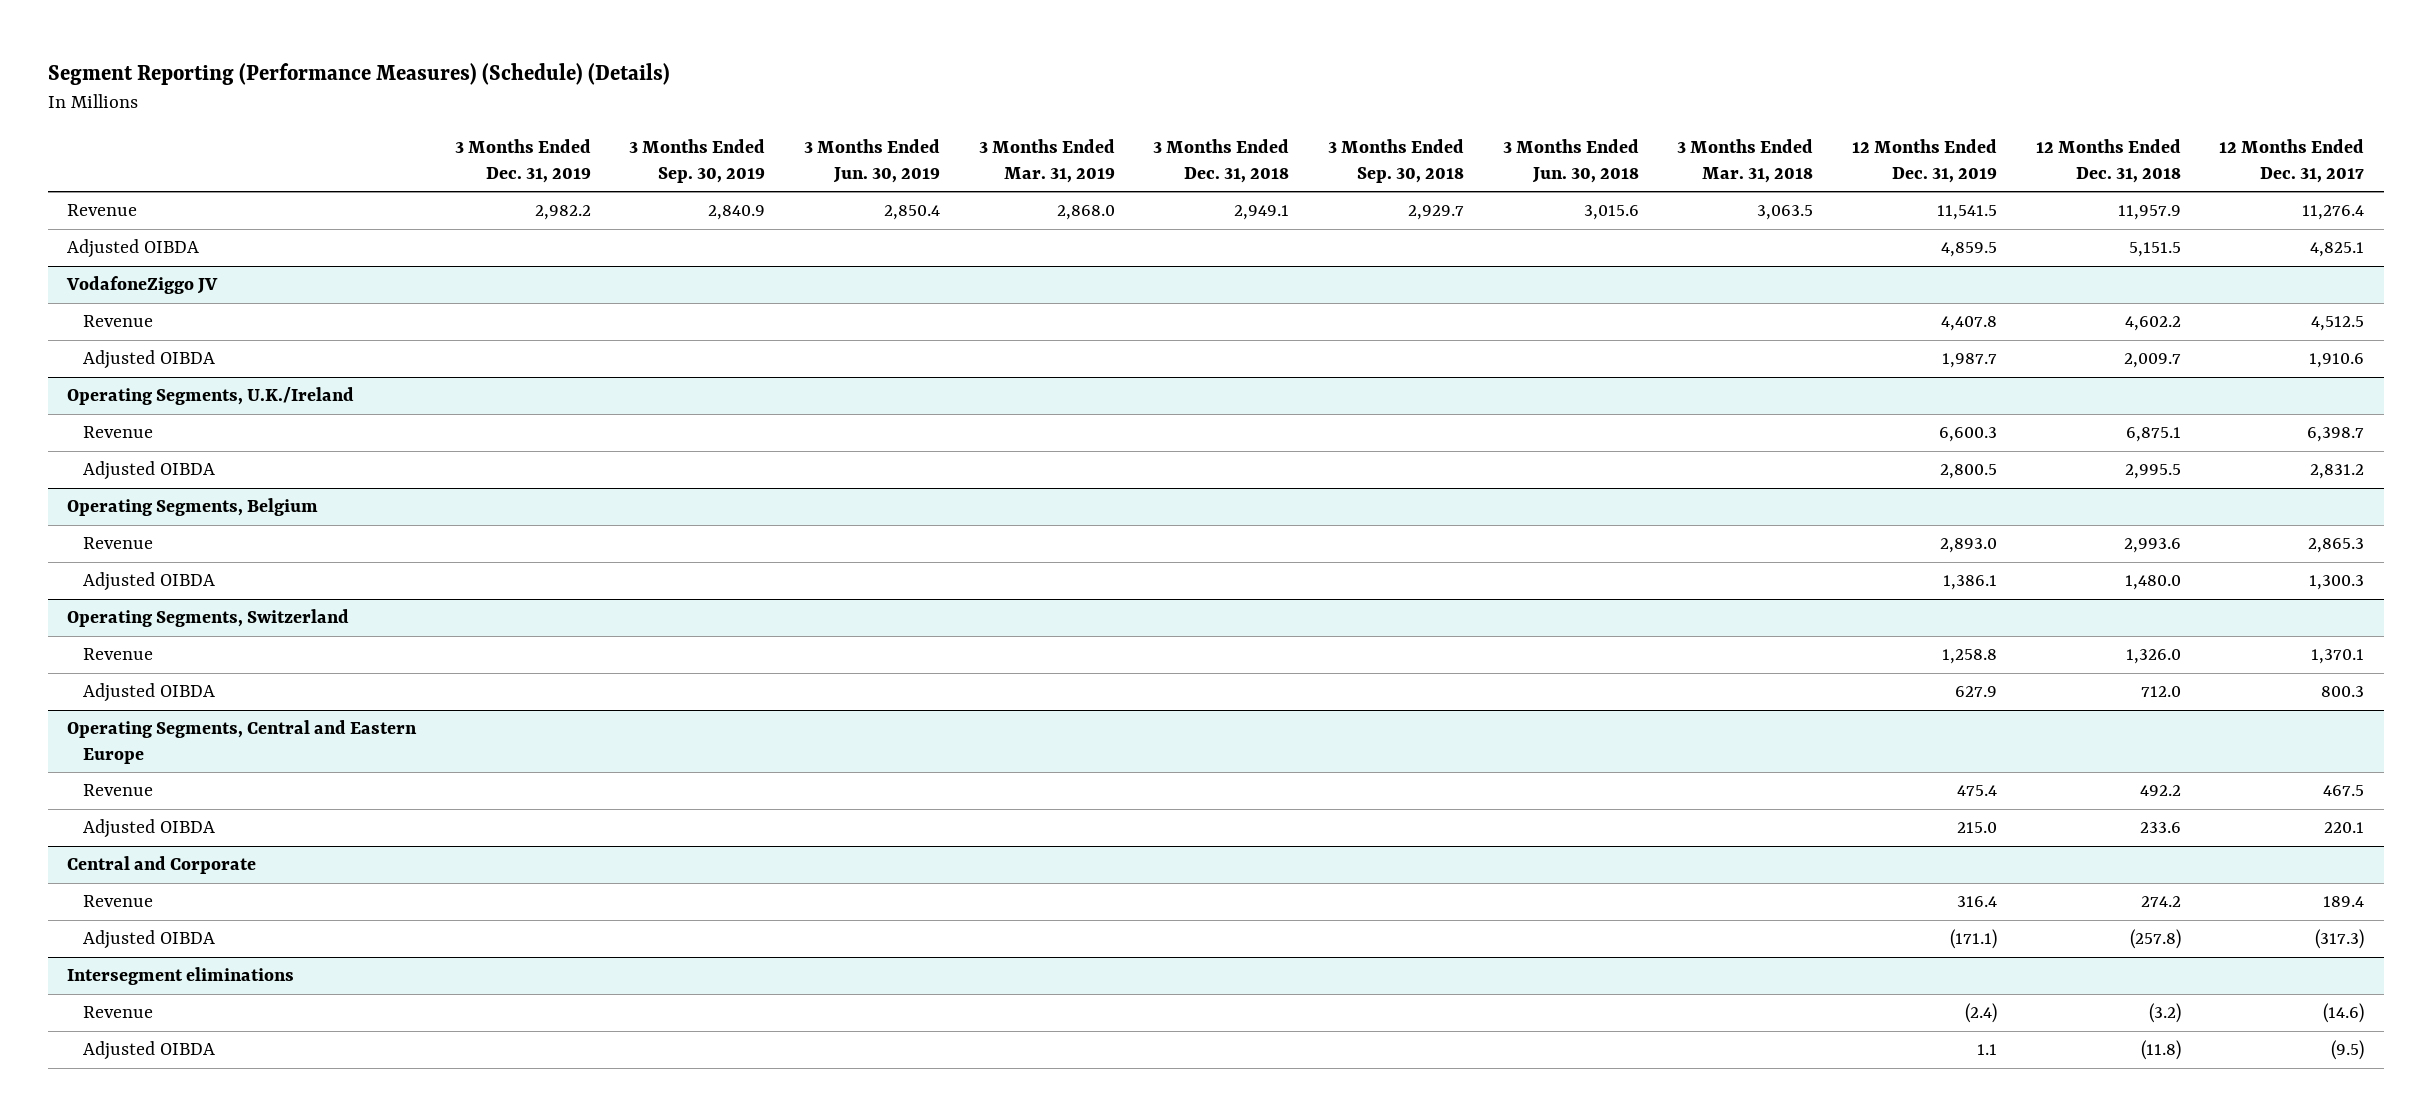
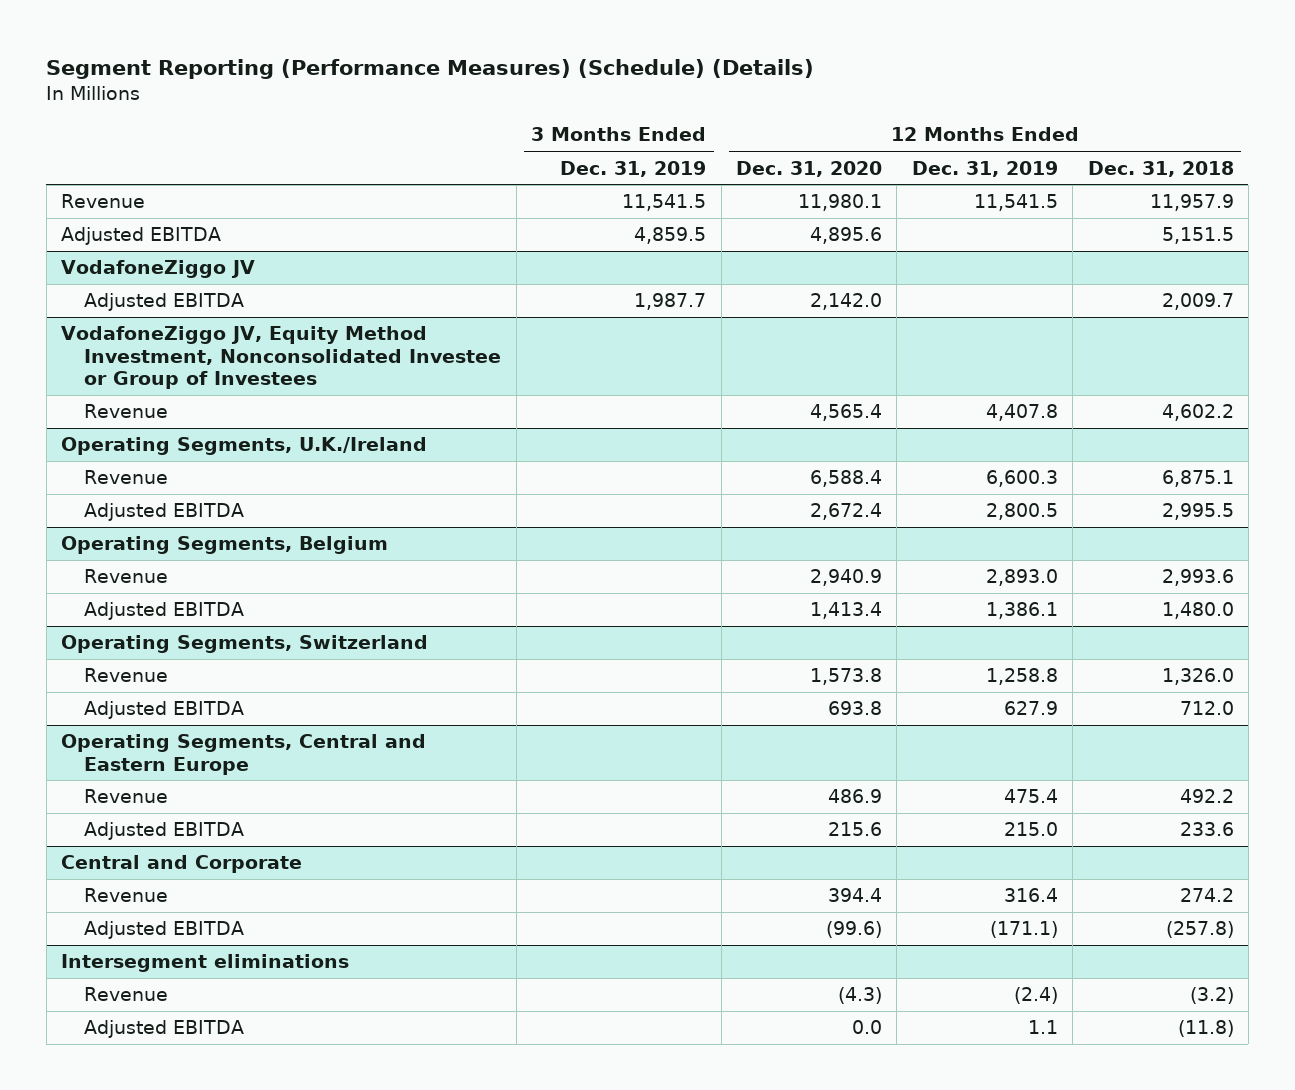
[629,139,766,183] 3 Months Ended Sep. 30, 2019 -> none
[804,139,941,183] 3 Months Ended Jun. 30, 2019 -> none
[978,139,1115,183] 3 Months Ended Mar. 31, 2019 -> none
[1153,139,1290,183] 3 Months Ended Dec. 31, 2018 -> none
[1328,139,1465,183] 3 Months Ended Sep. 30, 2018 -> none
[1502,139,1639,183] 3 Months Ended Jun. 30, 2018 -> none
[1677,139,1814,183] 3 Months Ended Mar. 31, 2018 -> none
[2219,139,2365,183] 12 Months Ended Dec. 31, 2017 -> none
none -> [736,160,883,177] Dec. 31, 2020
[67,239,200,259] Adjusted OIBDA -> none
[534,205,591,221] 2,982.2 -> [622,194,707,212] 11,541.5
none -> [61,227,222,246] Adjusted EBITDA
none -> [84,293,245,312] Adjusted EBITDA
none -> [61,326,502,389] VodafoneZiggo JV, Equity Method Investment, Nonconsolidated Investee or Group of Investees
[83,350,216,370] Adjusted OIBDA -> none
[83,461,216,481] Adjusted OIBDA -> [84,503,245,522] Adjusted EBITDA
[83,572,216,592] Adjusted OIBDA -> [84,602,245,621] Adjusted EBITDA
[83,683,216,703] Adjusted OIBDA -> [84,701,245,720] Adjusted EBITDA
[83,819,216,839] Adjusted OIBDA -> [84,822,245,841] Adjusted EBITDA
[83,930,216,950] Adjusted OIBDA -> [84,921,245,940] Adjusted EBITDA
[83,1041,216,1061] Adjusted OIBDA -> [84,1020,245,1039] Adjusted EBITDA

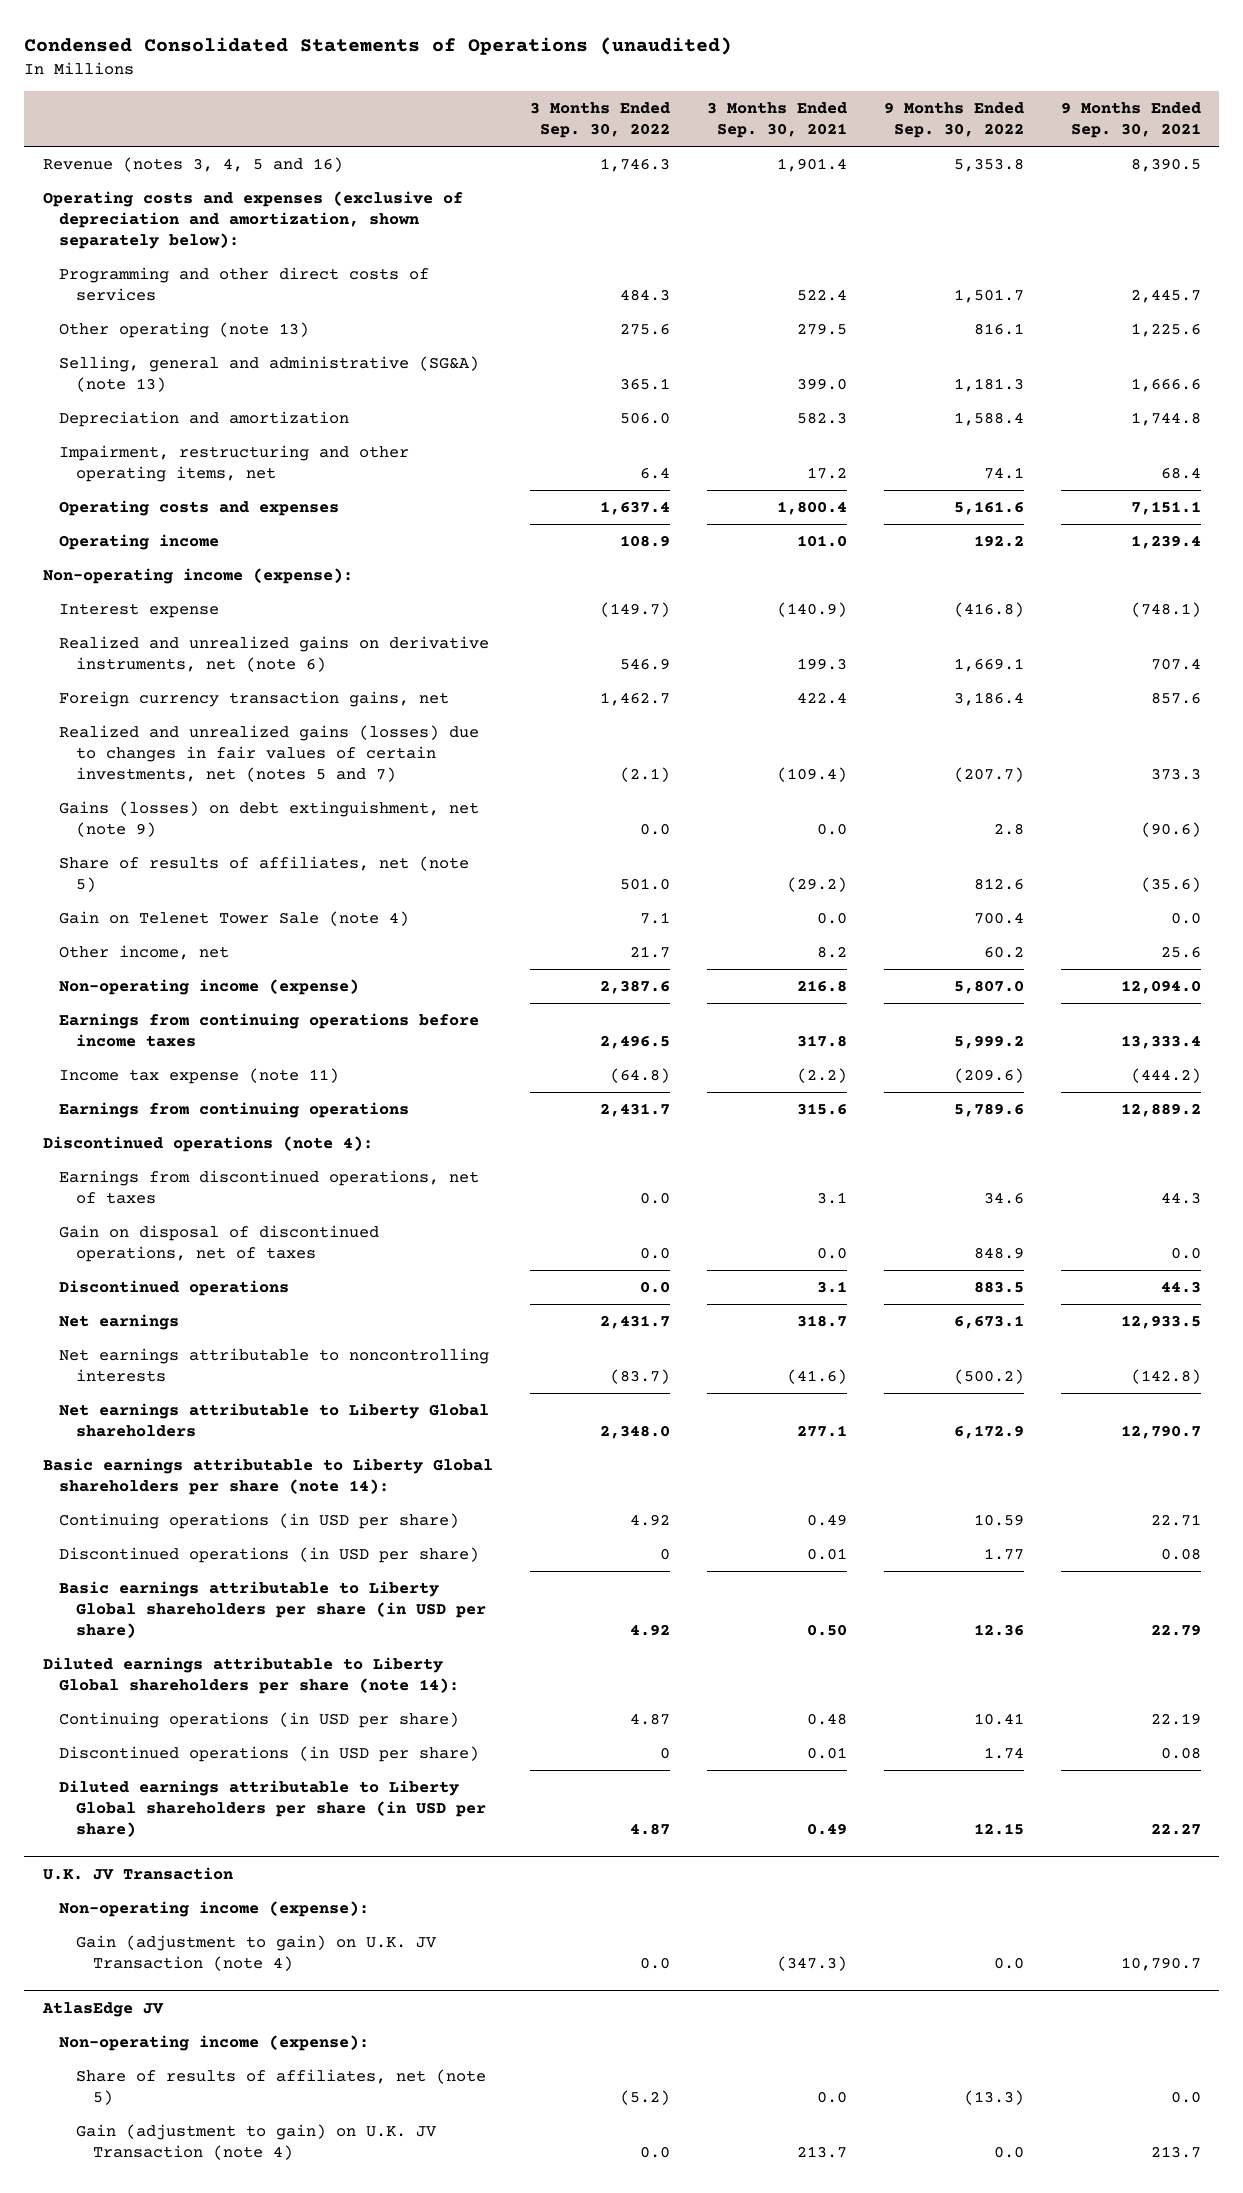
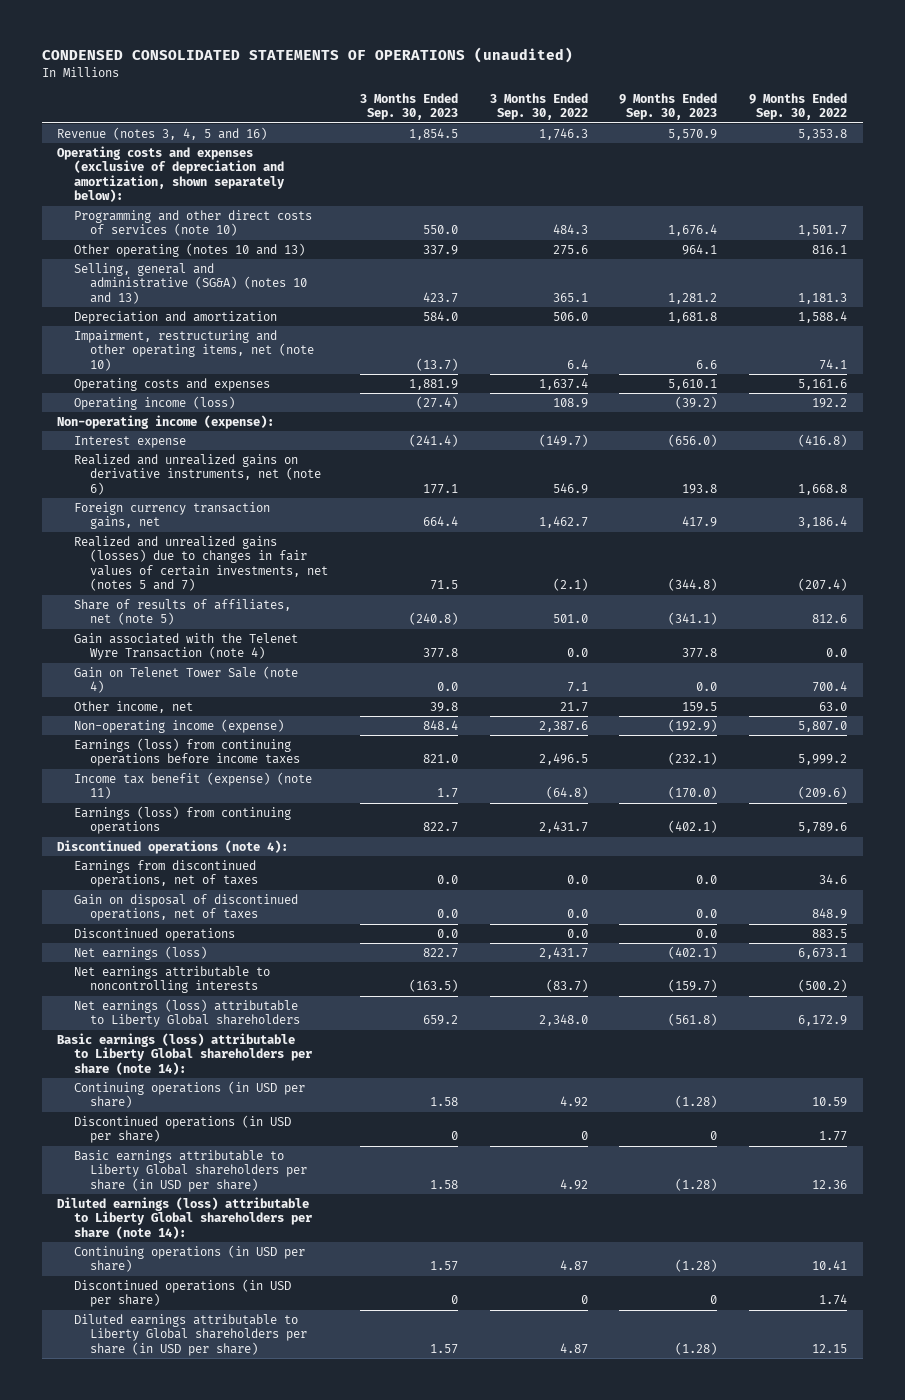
[24,36,733,55] Condensed Consolidated Statements of Operations (unaudited) -> [41,47,573,64] CONDENSED CONSOLIDATED STATEMENTS OF OPERATIONS (unaudited)
[706,102,847,139] 3 Months Ended Sep. 30, 2021 -> none
[1060,102,1201,139] 9 Months Ended Sep. 30, 2021 -> none
none -> [359,92,458,121] 3 Months Ended Sep. 30, 2023
none -> [619,92,718,121] 9 Months Ended Sep. 30, 2023
[59,267,430,302] Programming and other direct costs of services -> [73,209,312,237] Programming and other direct costs of services (note 10)
[59,322,310,339] Other operating (note 13) -> [73,242,305,257] Other operating (notes 10 and 13)
[59,356,480,393] Selling, general and administrative (SG&A) (note 13) -> [73,262,307,304] Selling, general and administrative (SG&A) (notes 10 and 13)
[59,445,410,483] Impairment, restructuring and other operating items, net -> [73,329,314,371] Impairment, restructuring and other operating items, net (note 10)
[59,534,220,551] Operating income -> [73,395,235,410] Operating income (loss)
[953,658,1024,673] 1,669.1 -> [798,483,848,495] 1,668.8
[59,801,480,838] Gains (losses) on debt extinguishment, net (note 9) -> none
[953,767,1024,783] (207.7) -> [798,578,848,592] (207.4)
none -> [73,632,298,661] Gain associated with the Telenet Wyre Transaction (note 4)
[983,946,1024,959] 60.2 -> [819,701,848,711] 63.0
[59,1013,480,1048] Earnings from continuing operations before income taxes -> [73,737,300,767] Earnings (loss) from continuing operations before income taxes
[59,1068,340,1085] Income tax expense (note 11) -> [73,771,312,800] Income tax benefit (expense) (note 11)
[59,1102,410,1119] Earnings from continuing operations -> [73,805,291,835] Earnings (loss) from continuing operations
[59,1314,180,1331] Net earnings -> [73,945,207,960] Net earnings (loss)
[59,1403,490,1438] Net earnings attributable to Liberty Global shareholders -> [73,998,300,1028] Net earnings (loss) attributable to Liberty Global shareholders
[42,1458,493,1496] Basic earnings attributable to Liberty Global shareholders per share (note 14): -> [57,1032,312,1075] Basic earnings (loss) attributable to Liberty Global shareholders per share (note 14):
[42,1657,460,1695] Diluted earnings attributable to Liberty Global shareholders per share (note 14): -> [57,1196,312,1239] Diluted earnings (loss) attributable to Liberty Global shareholders per share (note 14):
[42,1866,233,1880] U.K. JV Transaction -> none
[59,1901,370,1918] Non-operating income (expense): -> none
[76,1935,438,1972] Gain (adjustment to gain) on U.K. JV Transaction (note 4) -> none
[41,2001,164,2017] AtlasEdge JV -> none
[59,2035,370,2052] Non-operating income (expense): -> none
[76,2069,487,2106] Share of results of affiliates, net (note 5) -> none
[76,2124,438,2161] Gain (adjustment to gain) on U.K. JV Transaction (note 4) -> none

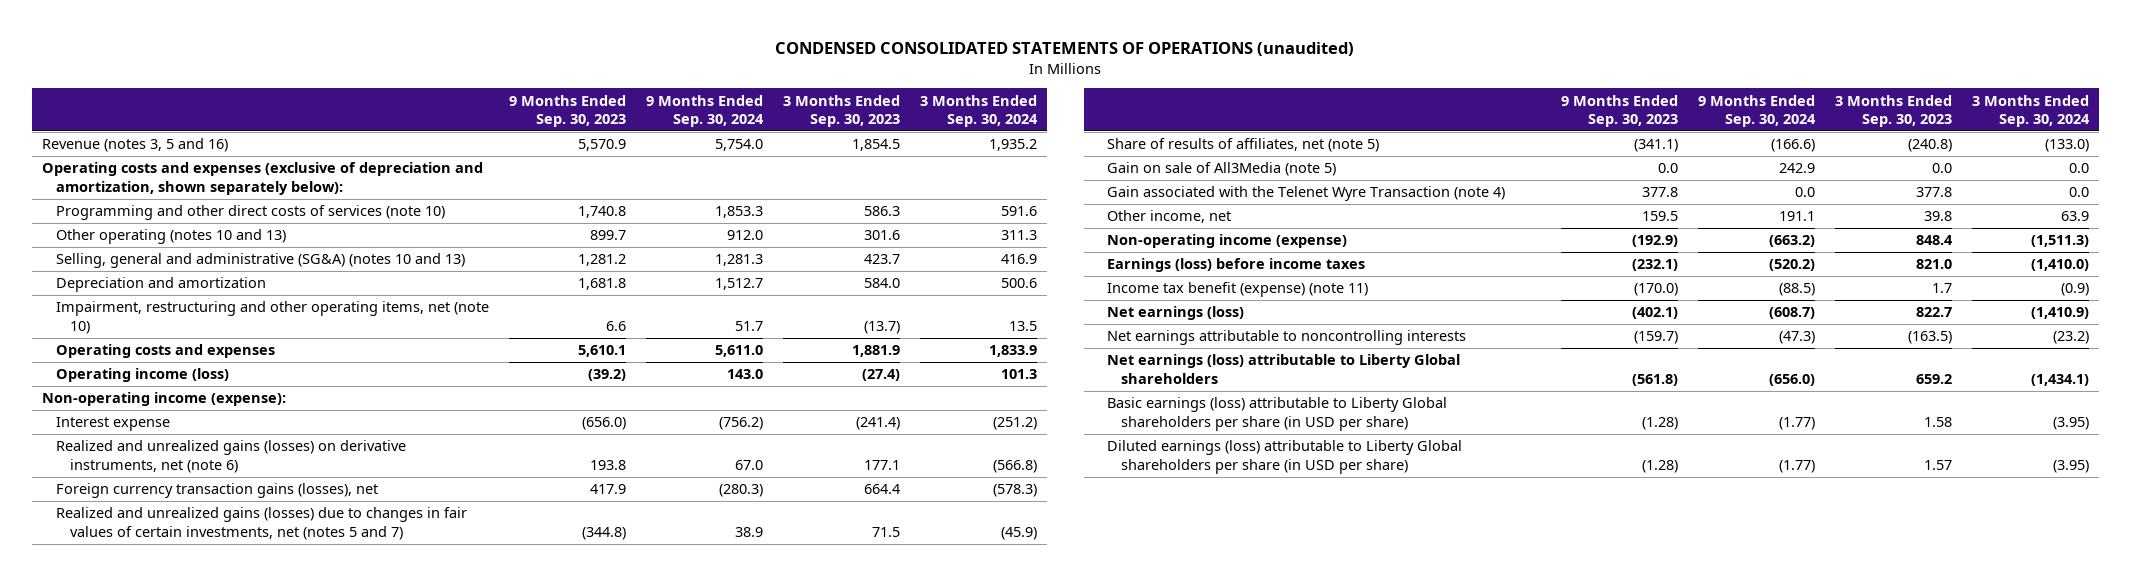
[489,92,588,121] 3 Months Ended Sep. 30, 2022 -> none
[749,92,848,121] 9 Months Ended Sep. 30, 2022 -> none
none -> [646,94,765,127] 9 Months Ended Sep. 30, 2024
none -> [920,94,1039,127] 3 Months Ended Sep. 30, 2024
[57,126,268,140] Revenue (notes 3, 4, 5 and 16) -> [41,138,228,153] Revenue (notes 3, 5 and 16)
[422,225,458,235] 550.0 -> [864,206,901,217] 586.3
[668,224,718,237] 1,676.4 -> [577,206,626,219] 1,740.8
[422,244,458,255] 337.9 -> [864,230,901,241] 301.6
[682,243,718,255] 964.1 -> [589,230,626,241] 899.7
[73,453,321,495] Realized and unrealized gains on derivative instruments, net (note 6) -> [55,440,406,473] Realized and unrealized gains (losses) on derivative instruments, net (note 6)
[73,501,270,530] Foreign currency transaction gains, net -> [55,483,378,499] Foreign currency transaction gains (losses), net
none -> [1107,162,1337,177] Gain on sale of All3Media (note 5)
[73,665,298,694] Gain on Telenet Tower Sale (note 4) -> none
[73,737,300,767] Earnings (loss) from continuing operations before income taxes -> [1107,258,1366,273] Earnings (loss) before income taxes
[73,805,291,835] Earnings (loss) from continuing operations -> none
[57,839,289,854] Discontinued operations (note 4): -> none
[73,859,258,888] Earnings from discontinued operations, net of taxes -> none
[73,893,298,922] Gain on disposal of discontinued operations, net of taxes -> none
[73,927,235,941] Discontinued operations -> none
[57,1032,312,1075] Basic earnings (loss) attributable to Liberty Global shareholders per share (note 14): -> none
[73,1080,305,1109] Continuing operations (in USD per share) -> none
[73,1114,291,1144] Discontinued operations (in USD per share) -> none
[57,1196,312,1239] Diluted earnings (loss) attributable to Liberty Global shareholders per share (note 14): -> none
[73,1244,305,1273] Continuing operations (in USD per share) -> none
[73,1278,291,1308] Discontinued operations (in USD per share) -> none
[73,1149,307,1192] Basic earnings attributable to Liberty Global shareholders per share (in USD per share) -> [1107,397,1448,431] Basic earnings (loss) attributable to Liberty Global shareholders per share (in USD per share)
[73,1313,307,1356] Diluted earnings attributable to Liberty Global shareholders per share (in USD per share) -> [1107,440,1463,474] Diluted earnings (loss) attributable to Liberty Global shareholders per share (in USD per share)

